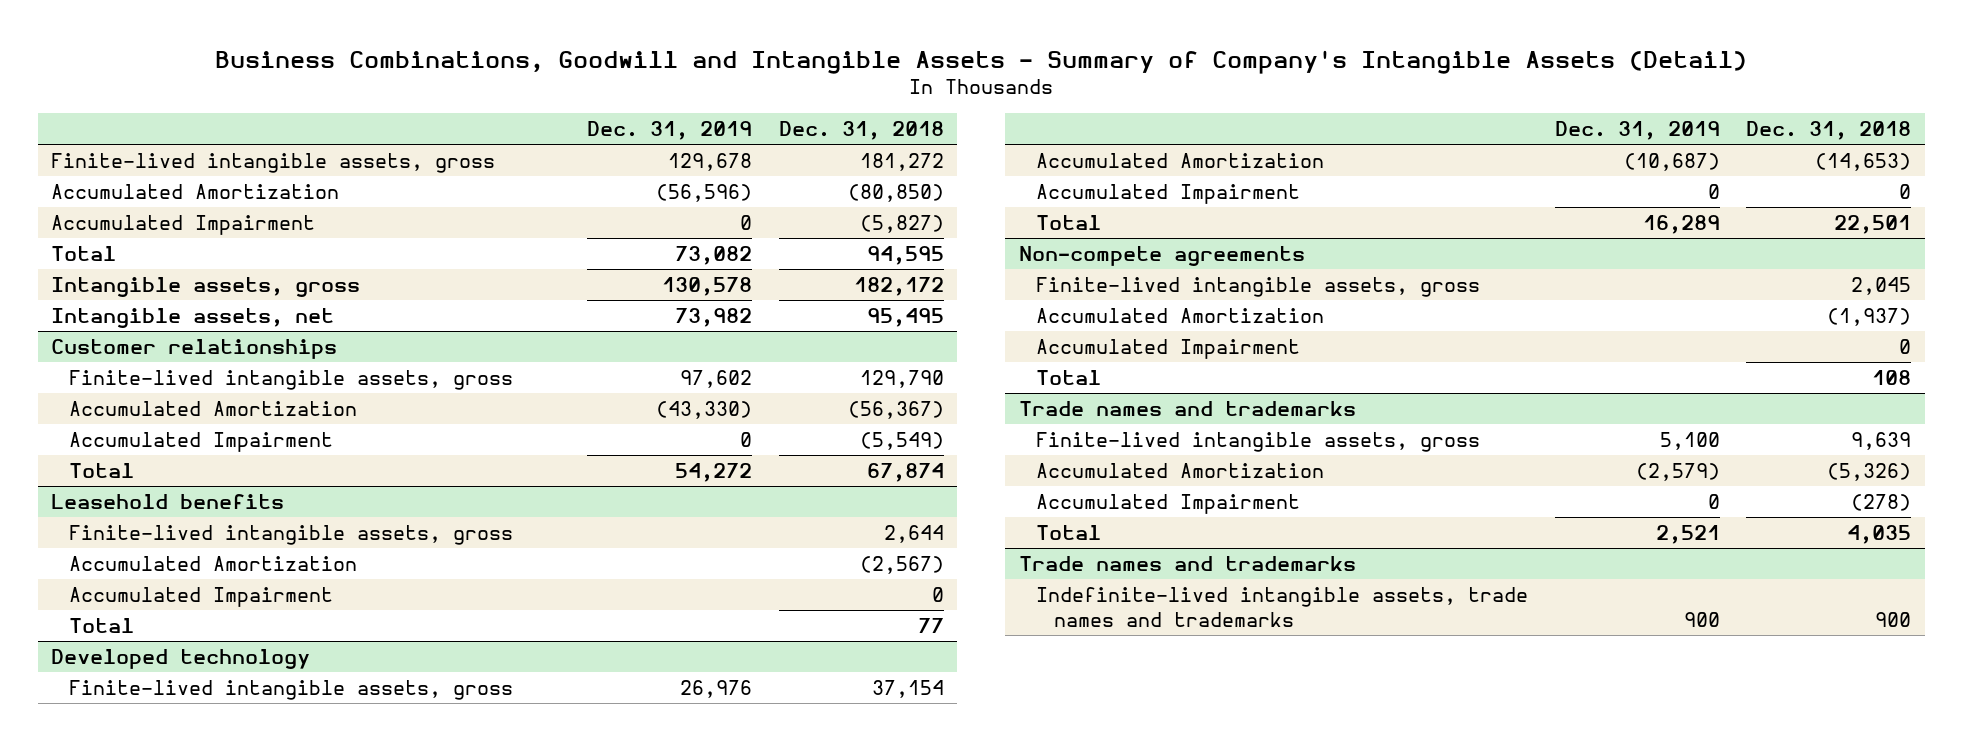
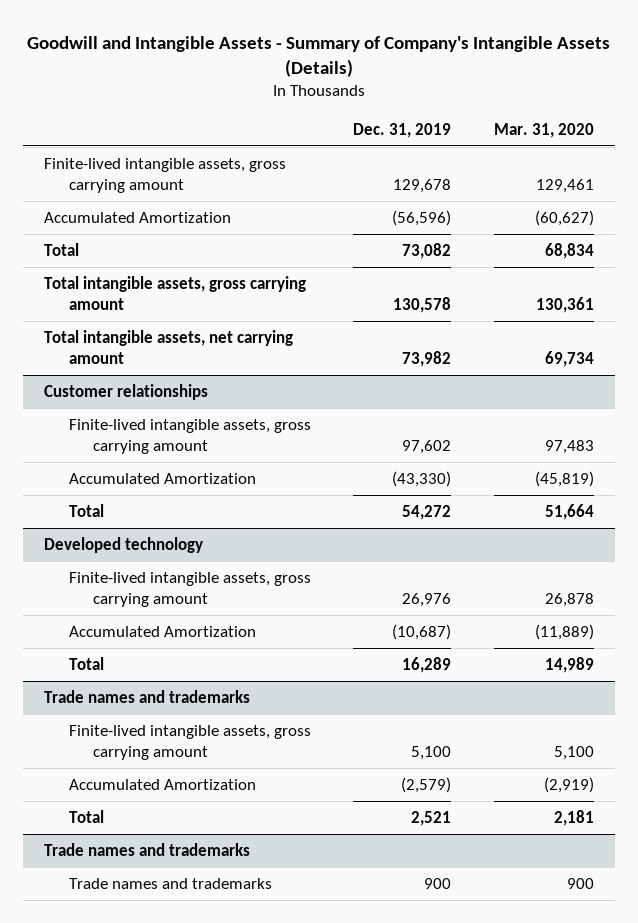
[215,49,1748,74] Business Combinations, Goodwill and Intangible Assets - Summary of Company's Intangible Assets (Detail) -> [27,35,611,78] Goodwill and Intangible Assets - Summary of Company's Intangible Assets (Details)
[778,121,944,141] Dec. 31, 2018 -> none
none -> [494,122,595,138] Mar. 31, 2020
[50,152,495,173] Finite-lived intangible assets, gross -> [44,157,287,194] Finite-lived intangible assets, gross carrying amount
[50,214,315,235] Accumulated Impairment -> none
[50,276,360,297] Intangible assets, gross -> [44,275,307,311] Total intangible assets, gross carrying amount
[50,307,334,328] Intangible assets, net -> [44,329,294,365] Total intangible assets, net carrying amount
[68,369,513,390] Finite-lived intangible assets, gross -> [68,418,311,455] Finite-lived intangible assets, gross carrying amount
[68,431,333,452] Accumulated Impairment -> none
[50,493,284,509] Leasehold benefits -> none
[68,524,513,545] Finite-lived intangible assets, gross -> none
[68,555,357,571] Accumulated Amortization -> none
[68,586,333,607] Accumulated Impairment -> none
[68,617,134,633] Total -> none
[68,679,513,700] Finite-lived intangible assets, gross -> [68,571,311,608] Finite-lived intangible assets, gross carrying amount
[1036,183,1301,204] Accumulated Impairment -> none
[1018,245,1305,266] Non-compete agreements -> none
[1036,276,1481,297] Finite-lived intangible assets, gross -> none
[1036,307,1325,323] Accumulated Amortization -> none
[1036,338,1301,359] Accumulated Impairment -> none
[1036,369,1102,385] Total -> none
[1036,431,1481,452] Finite-lived intangible assets, gross -> [68,724,311,761] Finite-lived intangible assets, gross carrying amount
[1036,493,1301,514] Accumulated Impairment -> none
[1036,586,1529,627] Indefinite-lived intangible assets, trade names and trademarks -> [68,877,272,889] Trade names and trademarks

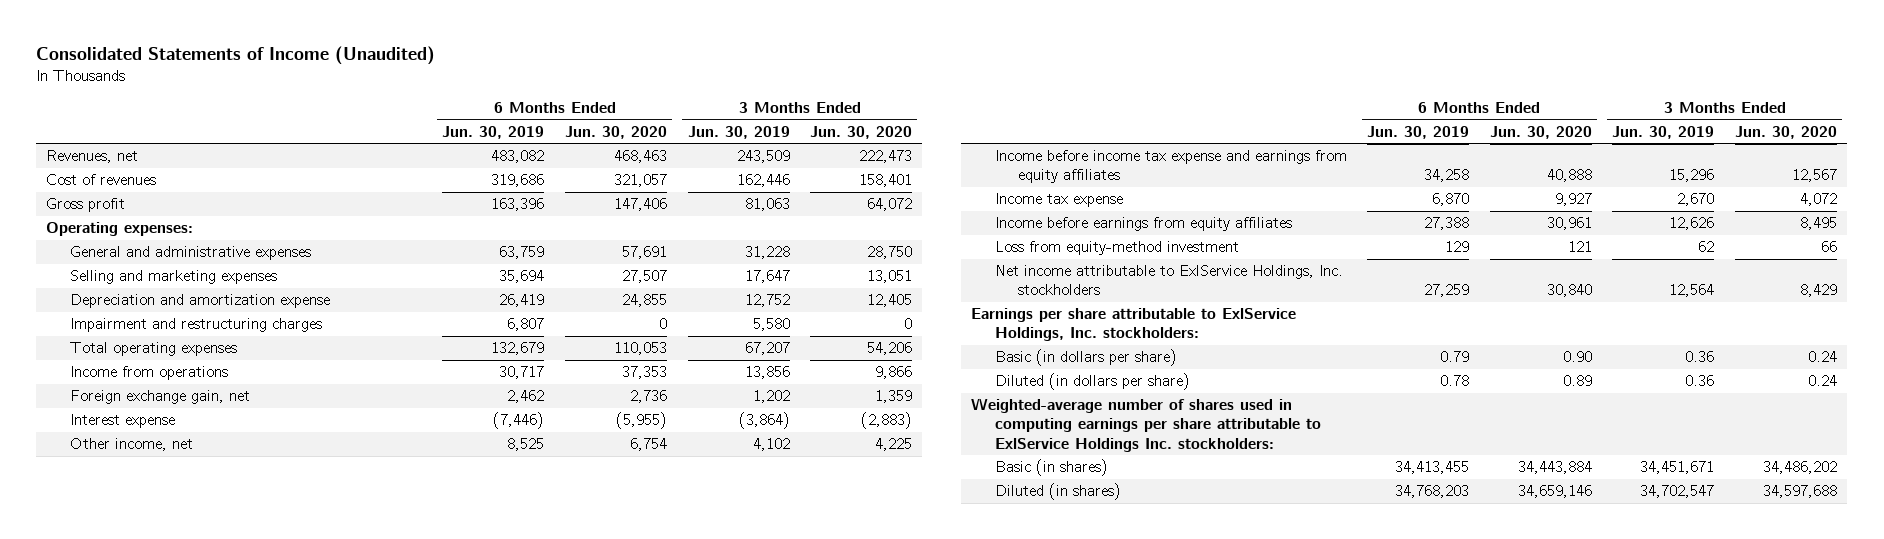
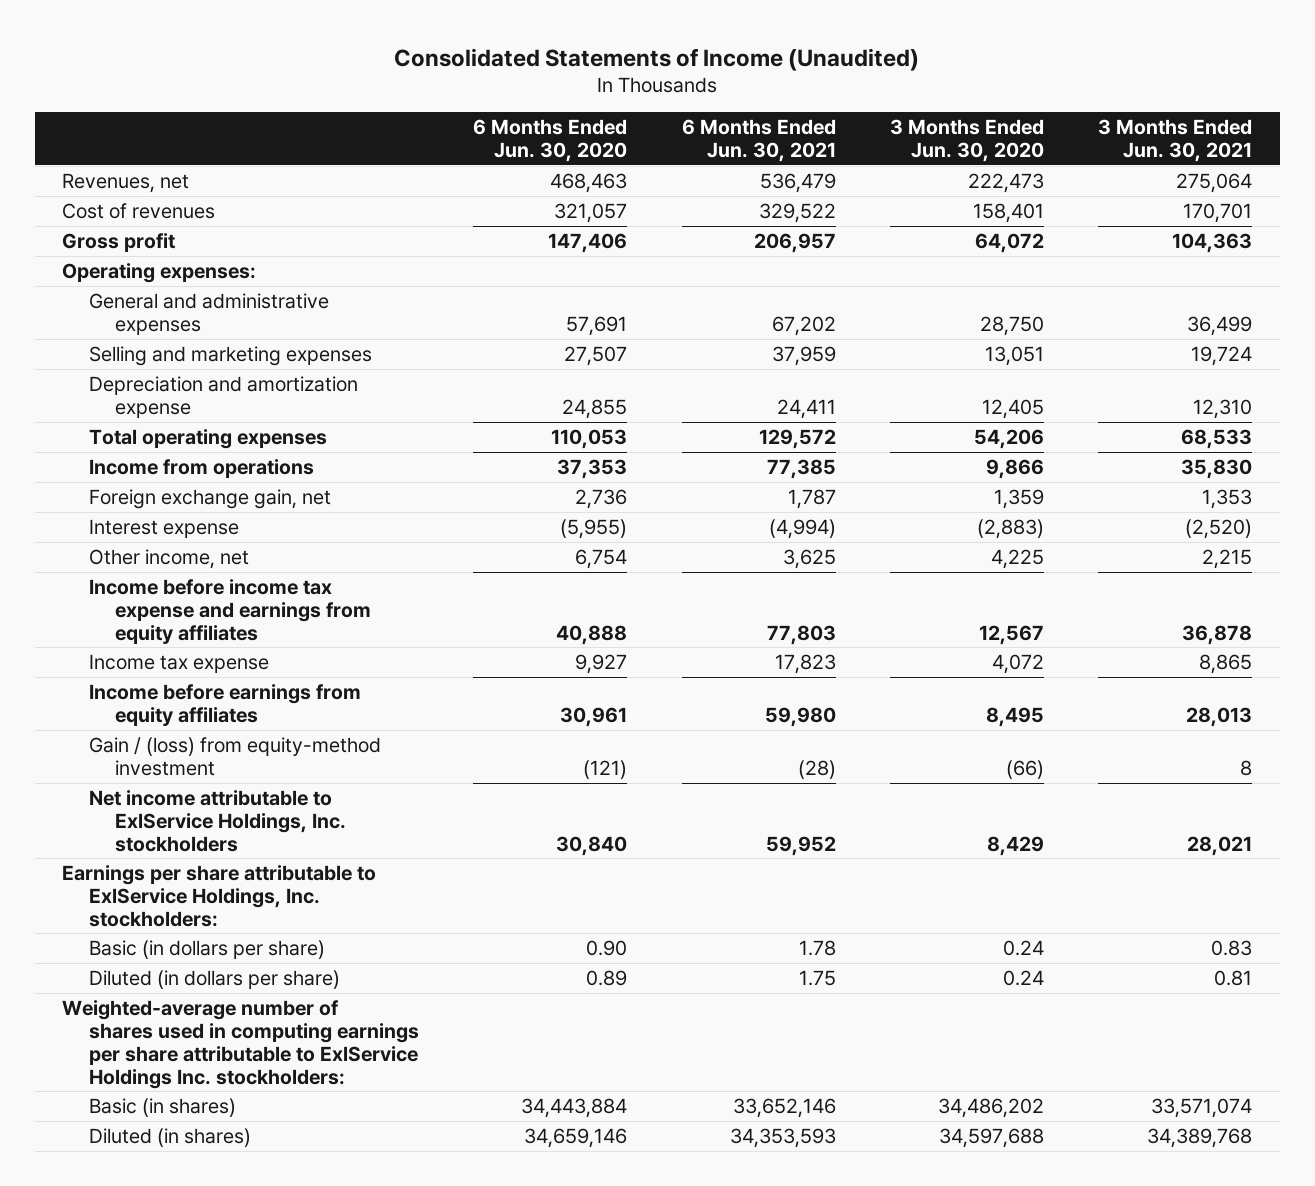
[442,126,545,140] Jun. 30, 2019 -> none
[687,126,790,140] Jun. 30, 2019 -> none
none -> [681,119,836,162] 6 Months Ended Jun. 30, 2021
none -> [1098,119,1253,162] 3 Months Ended Jun. 30, 2021
[69,318,322,333] Impairment and restructuring charges -> none
[994,241,1239,256] Loss from equity-method investment -> [88,736,381,776] Gain / (loss) from equity-method investment
[1567,241,1592,253] 121 -> [583,759,628,779] (121)
[1821,241,1838,253] 66 -> [1005,759,1044,779] (66)

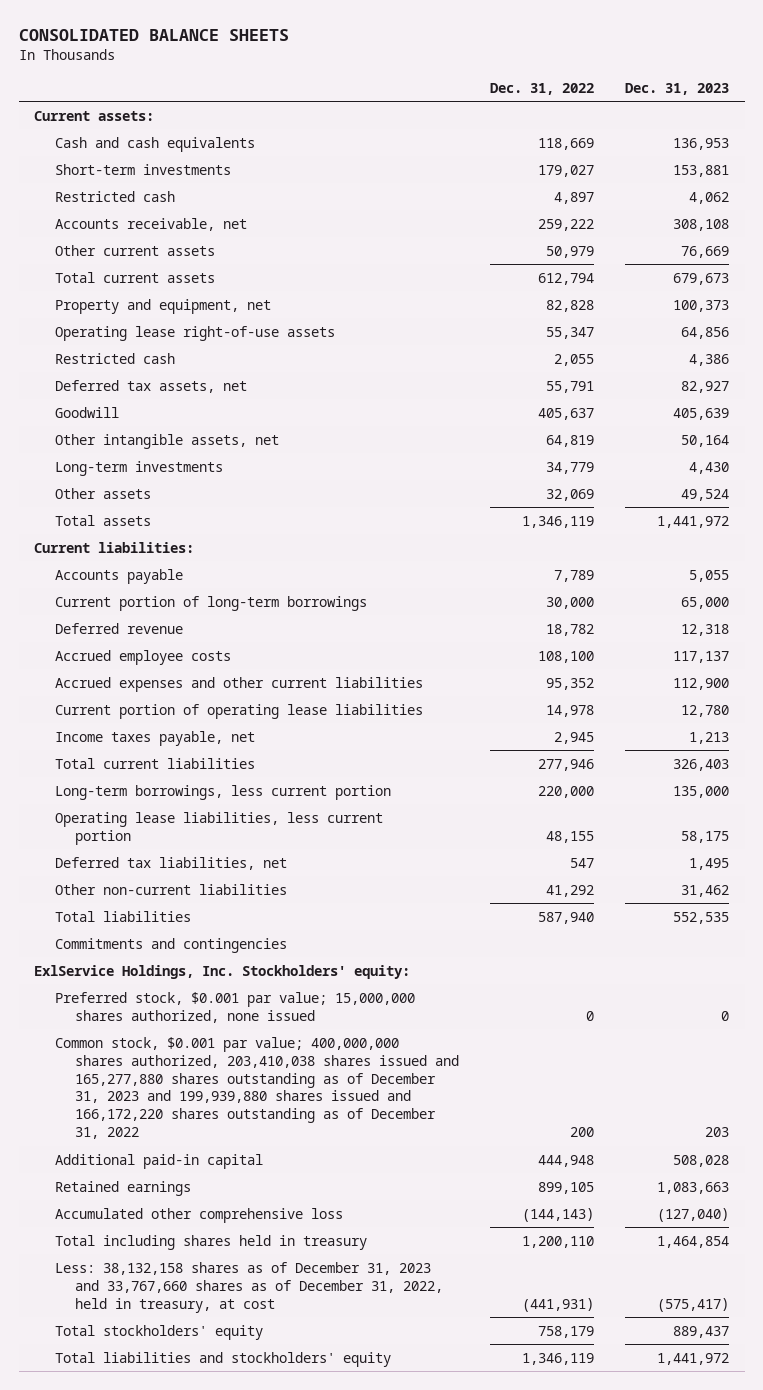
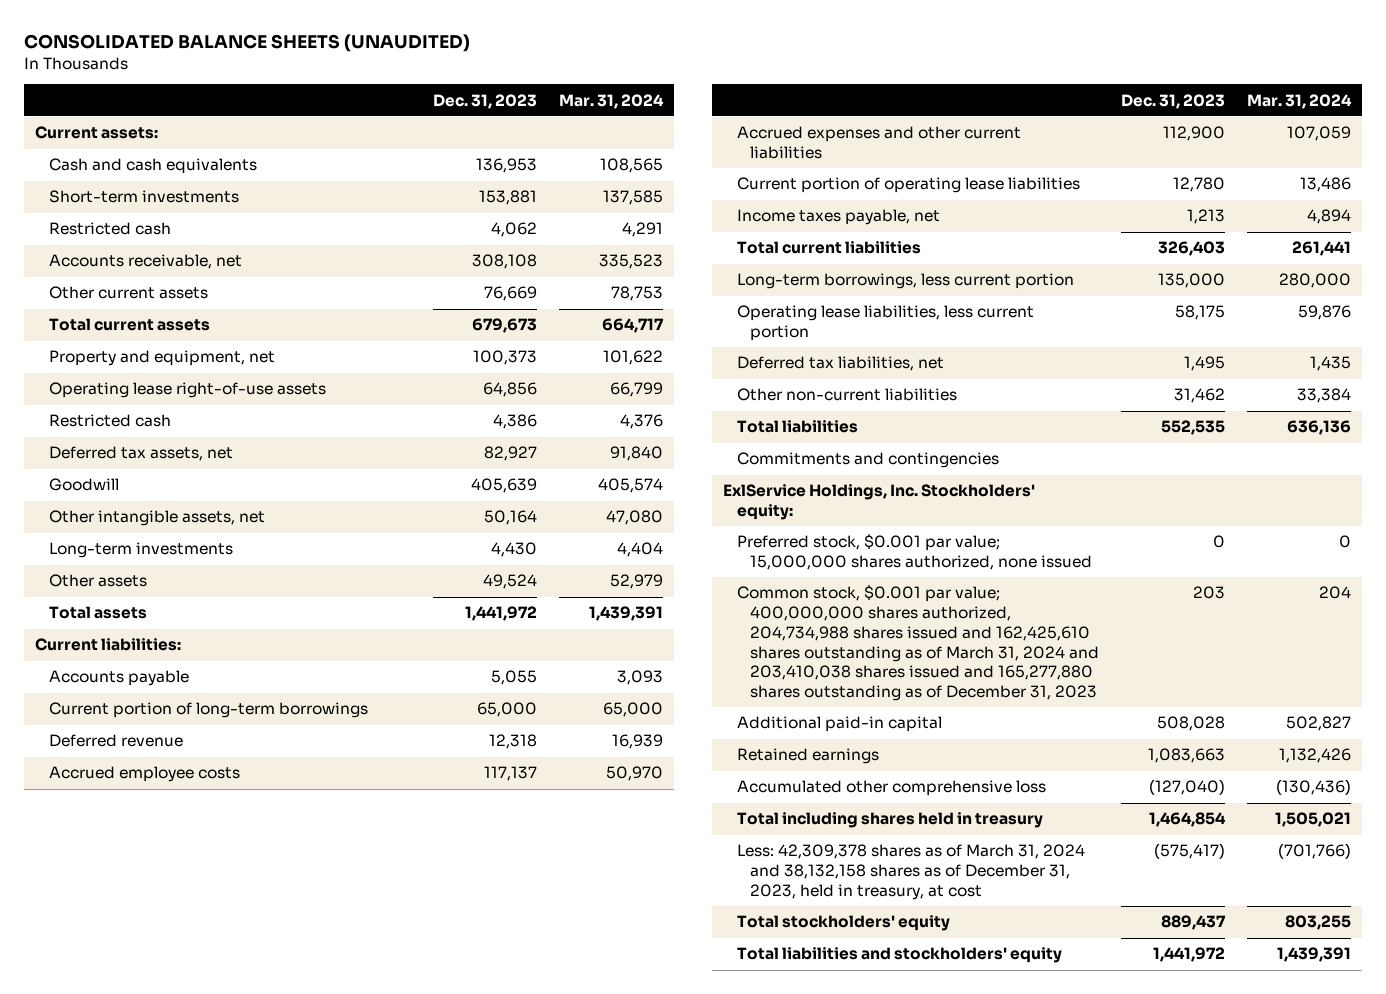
[18,28,289,41] CONSOLIDATED BALANCE SHEETS -> [24,34,471,53] CONSOLIDATED BALANCE SHEETS (UNAUDITED)
[490,82,595,95] Dec. 31, 2022 -> none
none -> [559,93,665,109] Mar. 31, 2024
[54,1036,460,1140] Common stock, $0.001 par value; 400,000,000 shares authorized, 203,410,038 shares issued and 165,277,880 shares outstanding as of December 31, 2023 and 199,939,880 shares issued and 166,172,220 shares outstanding as of December 31, 2022 -> [736,585,1100,701] Common stock, $0.001 par value; 400,000,000 shares authorized, 204,734,988 shares issued and 162,425,610 shares outstanding as of March 31, 2024 and 203,410,038 shares issued and 165,277,880 shares outstanding as of December 31, 2023
[54,1261,444,1313] Less: 38,132,158 shares as of December 31, 2023 and 33,767,660 shares as of December 31, 2022, held in treasury, at cost -> [736,844,1085,900] Less: 42,309,378 shares as of March 31, 2024 and 38,132,158 shares as of December 31, 2023, held in treasury, at cost

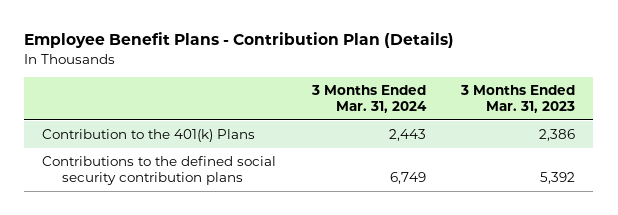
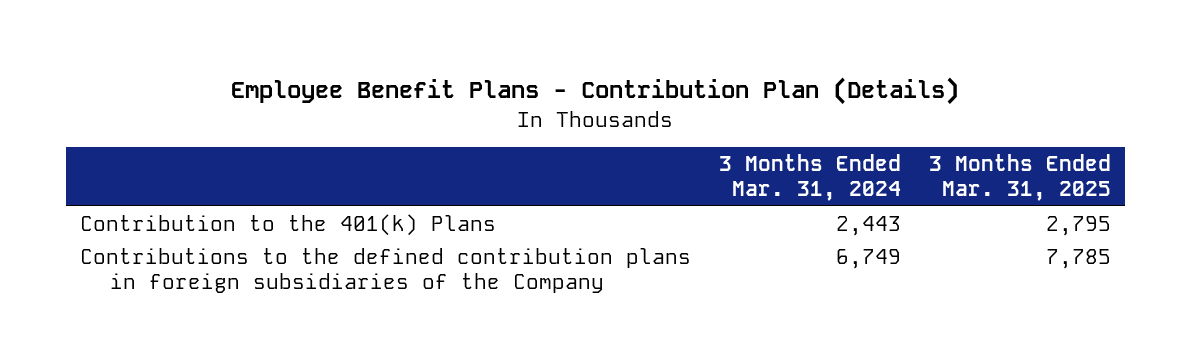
[460,85,576,114] 3 Months Ended Mar. 31, 2023 -> none
none -> [928,154,1111,202] 3 Months Ended Mar. 31, 2025
[42,156,277,186] Contributions to the defined social security contribution plans -> [79,247,691,294] Contributions to the defined contribution plans in foreign subsidiaries of the Company

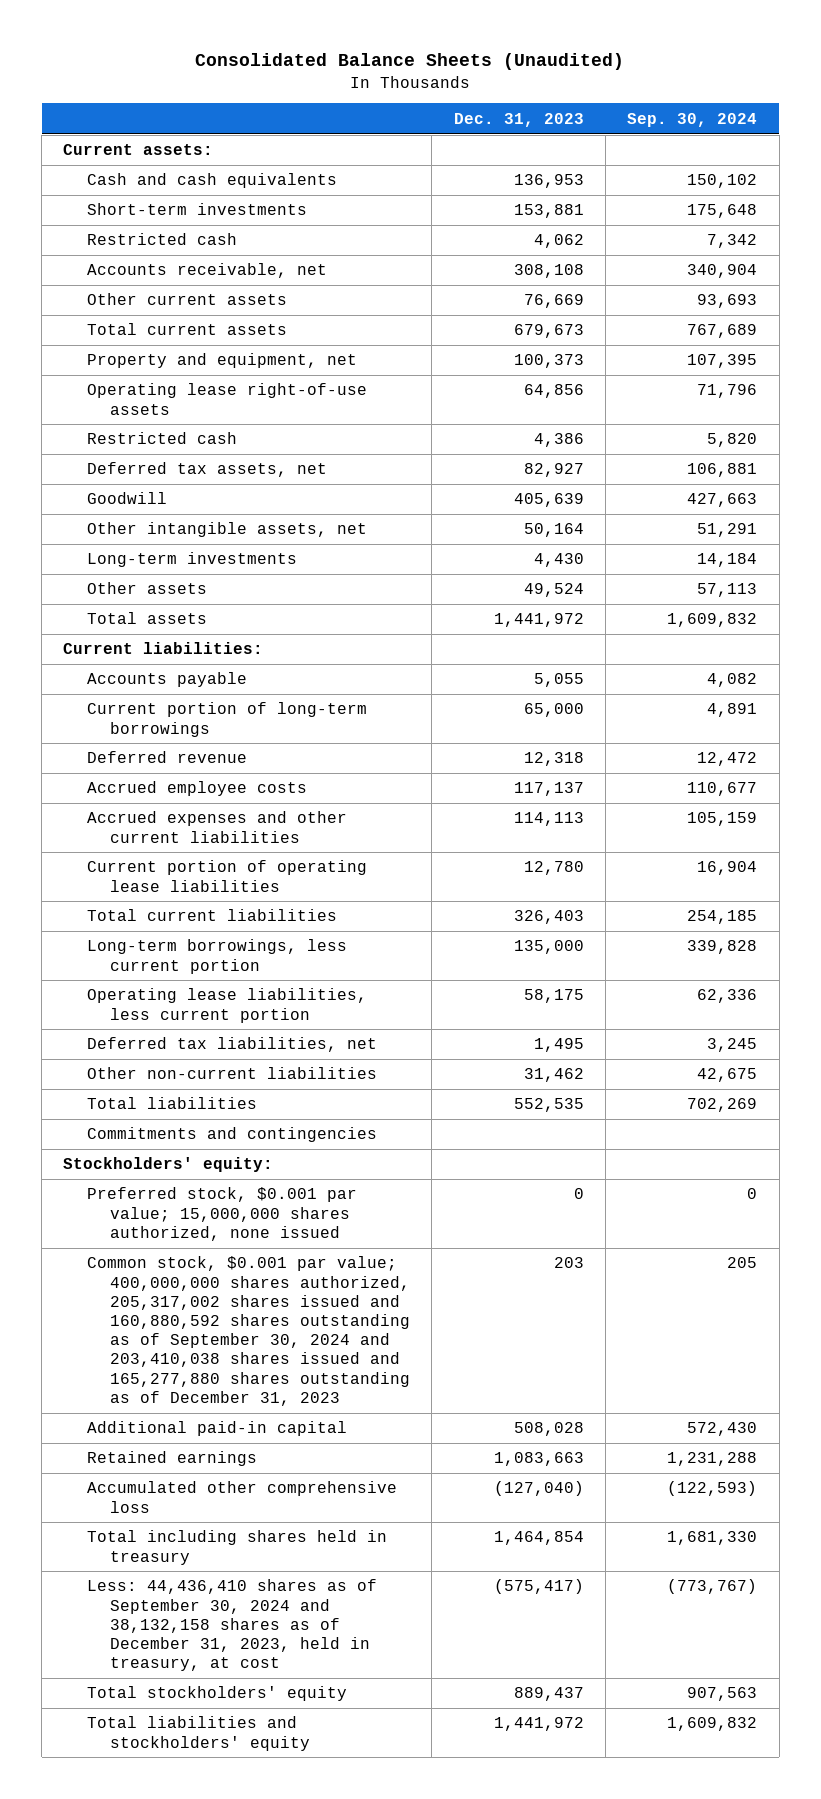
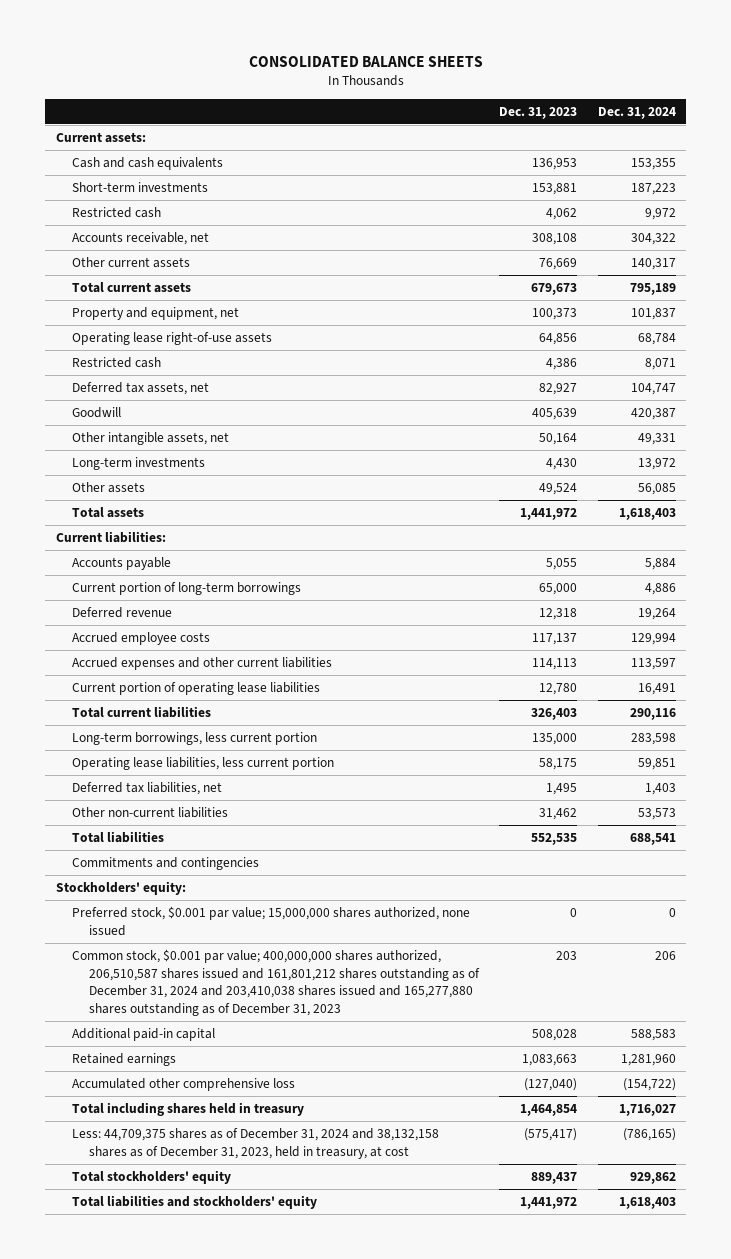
[195,53,625,71] Consolidated Balance Sheets (Unaudited) -> [248,55,483,67] CONSOLIDATED BALANCE SHEETS
[627,112,758,127] Sep. 30, 2024 -> none
none -> [597,106,676,119] Dec. 31, 2024
[86,1256,410,1406] Common stock, $0.001 par value; 400,000,000 shares authorized, 205,317,002 shares issued and 160,880,592 shares outstanding as of September 30, 2024 and 203,410,038 shares issued and 165,277,880 shares outstanding as of December 31, 2023 -> [72,949,481,1016] Common stock, $0.001 par value; 400,000,000 shares authorized, 206,510,587 shares issued and 161,801,212 shares outstanding as of December 31, 2024 and 203,410,038 shares issued and 165,277,880 shares outstanding as of December 31, 2023
[86,1579,377,1672] Less: 44,436,410 shares as of September 30, 2024 and 38,132,158 shares as of December 31, 2023, held in treasury, at cost -> [72,1128,440,1159] Less: 44,709,375 shares as of December 31, 2024 and 38,132,158 shares as of December 31, 2023, held in treasury, at cost

